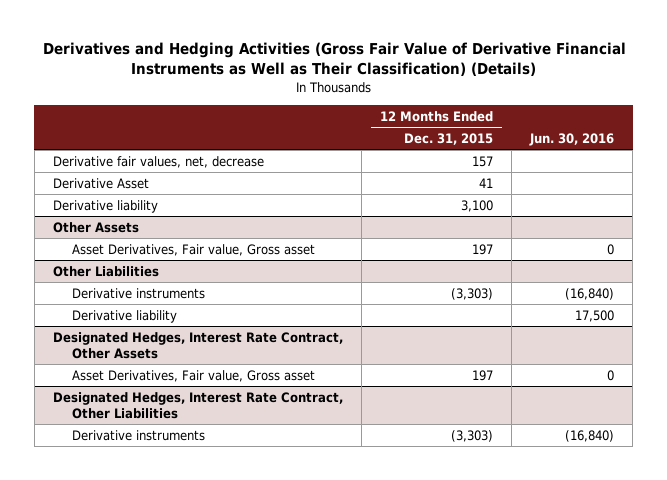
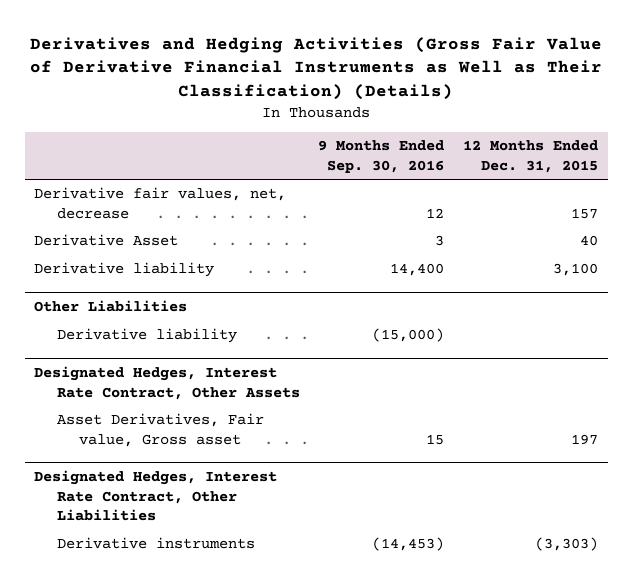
[529,132,615,146] Jun. 30, 2016 -> none
none -> [318,140,445,173] 9 Months Ended Sep. 30, 2016
[479,177,494,188] 41 -> [580,235,599,247] 40
[52,221,139,233] Other Assets -> none
[72,243,316,256] Asset Derivatives, Fair value, Gross asset -> none
[72,287,206,299] Derivative instruments -> none

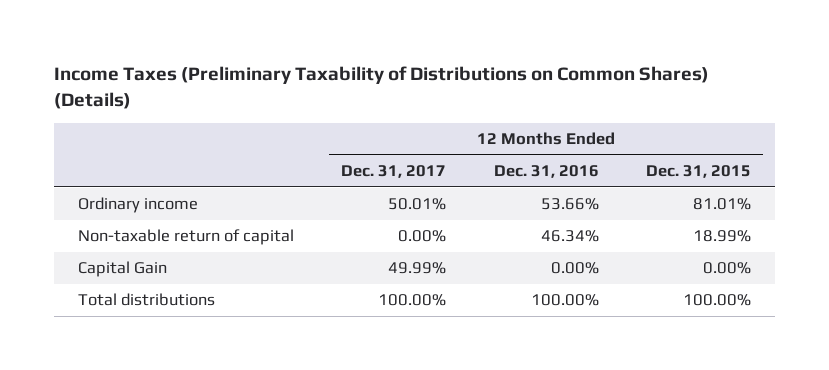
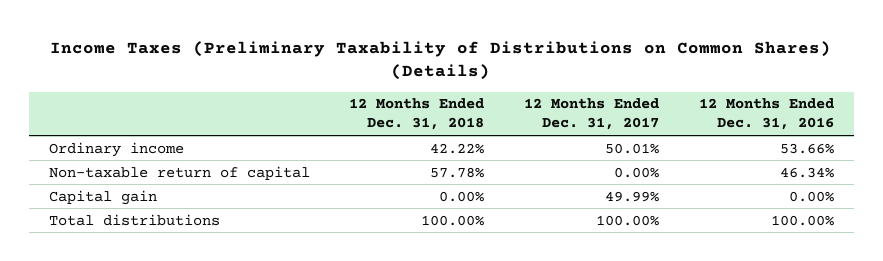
[646,164,752,178] Dec. 31, 2015 -> none
none -> [349,98,485,131] 12 Months Ended Dec. 31, 2018
[77,261,167,278] Capital Gain -> [48,189,157,205] Capital gain

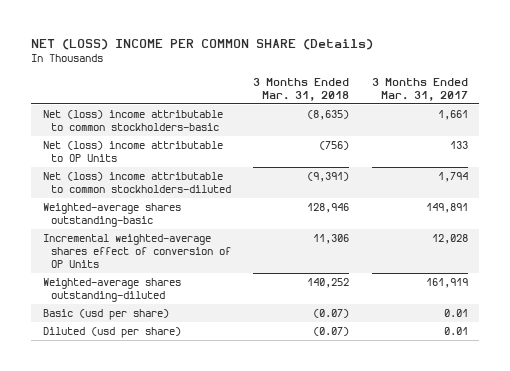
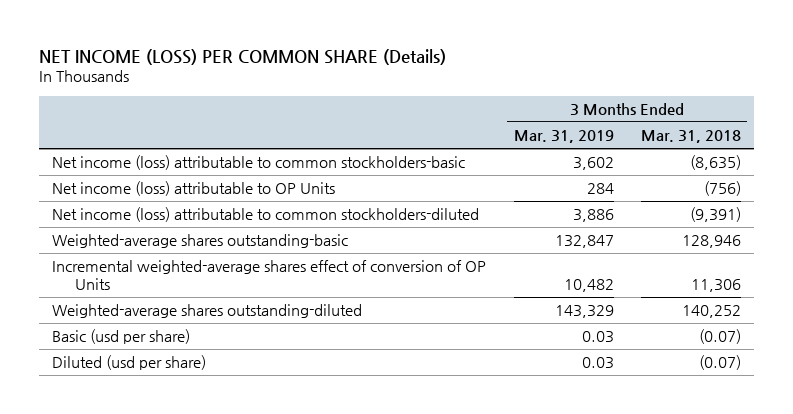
[31,38,374,50] NET (LOSS) INCOME PER COMMON SHARE (Details) -> [38,48,446,65] NET INCOME (LOSS) PER COMMON SHARE (Details)
[371,77,468,101] 3 Months Ended Mar. 31, 2017 -> none
none -> [513,130,614,144] Mar. 31, 2019
[42,110,223,131] Net (loss) income attributable to common stockholders-basic -> [52,155,466,171] Net income (loss) attributable to common stockholders-basic
[42,141,223,162] Net (loss) income attributable to OP Units -> [52,181,336,197] Net income (loss) attributable to OP Units
[42,172,232,193] Net (loss) income attributable to common stockholders-diluted -> [52,207,480,223] Net income (loss) attributable to common stockholders-diluted

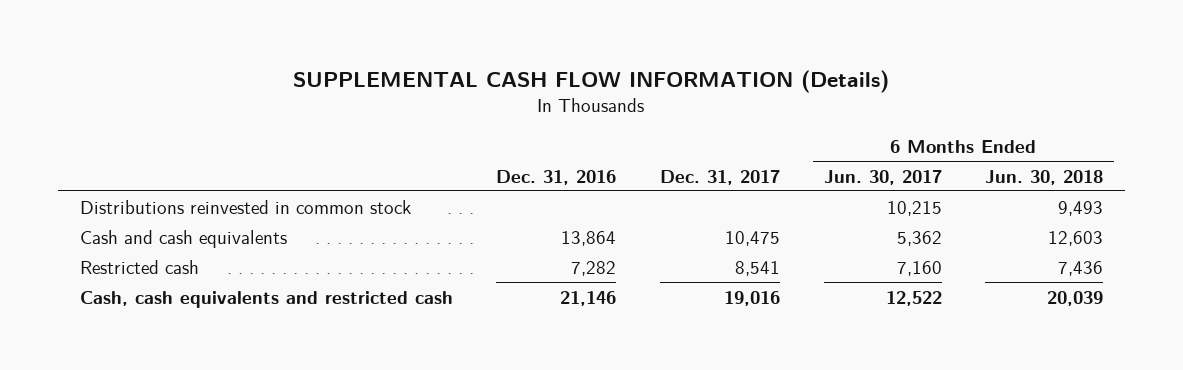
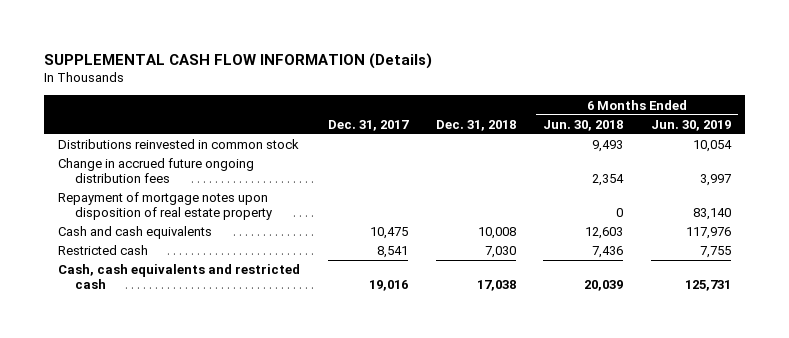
[496,169,617,185] Dec. 31, 2016 -> none
[823,169,942,185] Jun. 30, 2017 -> none
none -> [435,119,516,131] Dec. 31, 2018
none -> [650,119,731,131] Jun. 30, 2019
none -> [58,158,255,184] Change in accrued future ongoing distribution fees
none -> [58,192,272,221] Repayment of mortgage notes upon disposition of real estate property

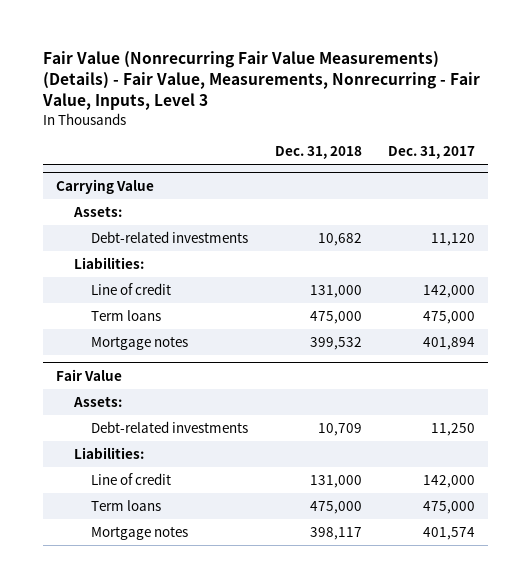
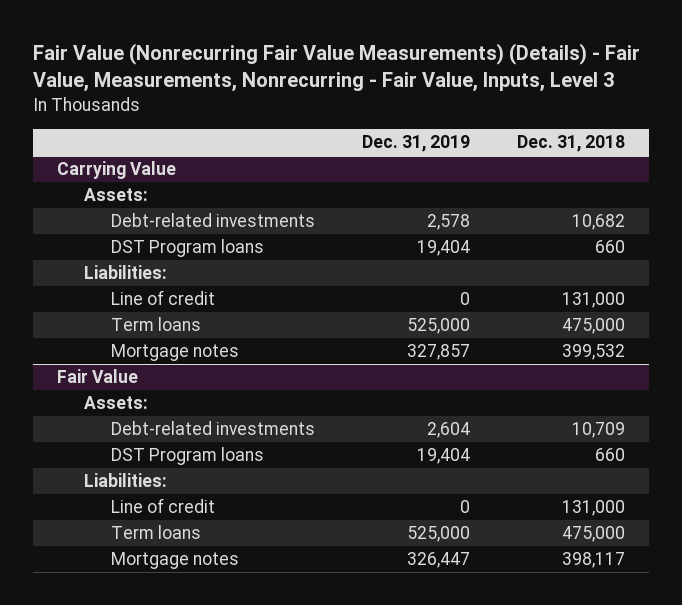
[387,146,475,160] Dec. 31, 2017 -> none
none -> [362,135,471,153] Dec. 31, 2019
none -> [111,239,265,258] DST Program loans
none -> [111,447,265,466] DST Program loans

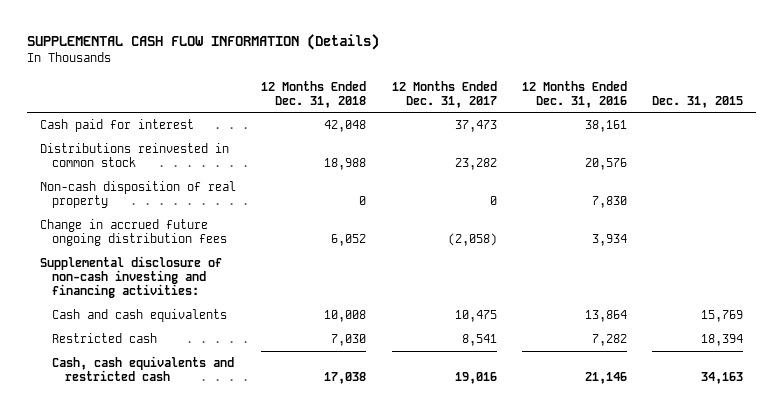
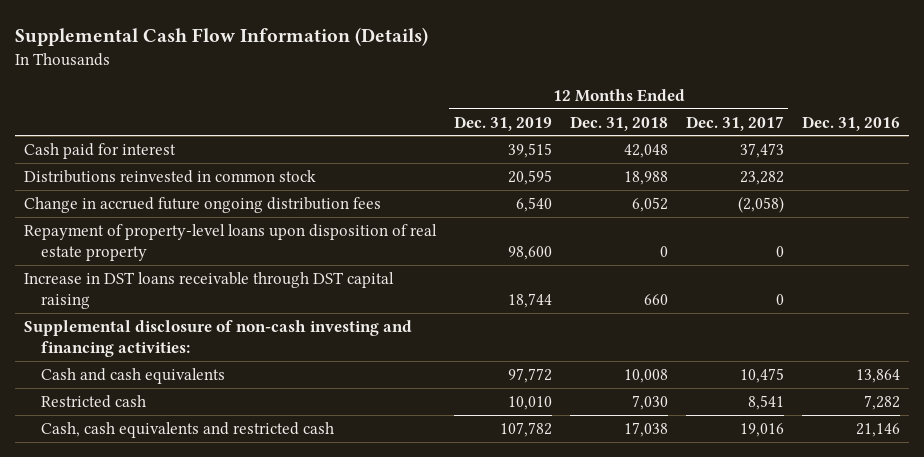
[27,34,380,51] SUPPLEMENTAL CASH FLOW INFORMATION (Details) -> [15,26,429,46] Supplemental Cash Flow Information (Details)
[521,80,627,108] 12 Months Ended Dec. 31, 2016 -> none
[652,95,744,108] Dec. 31, 2015 -> none
none -> [453,115,552,131] Dec. 31, 2019
none -> [801,115,900,131] Dec. 31, 2016
[39,181,236,209] Non-cash disposition of real property -> none
none -> [24,223,438,262] Repayment of property-level loans upon disposition of real estate property
none -> [24,271,395,310] Increase in DST loans receivable through DST capital raising

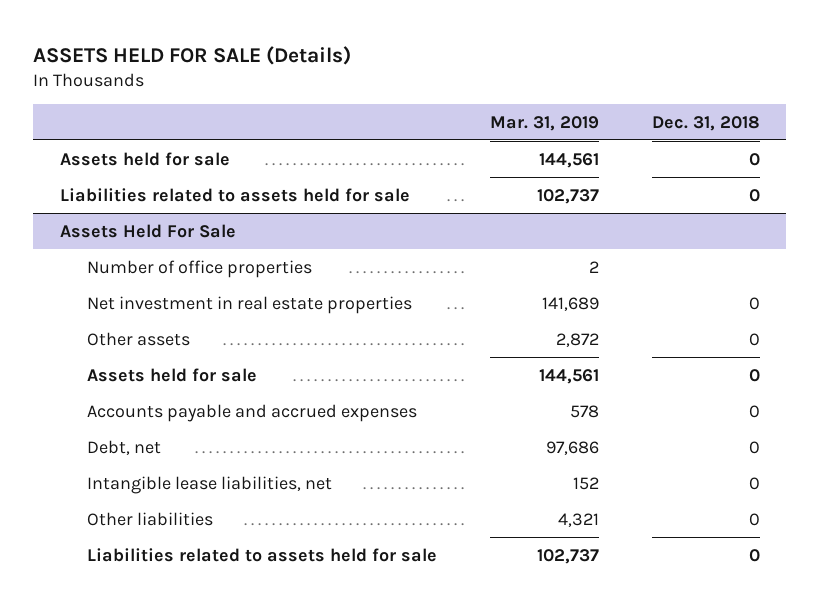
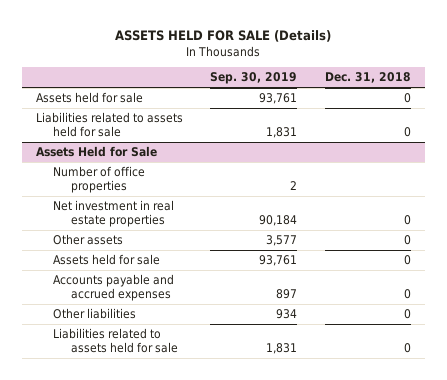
[490,115,600,131] Mar. 31, 2019 -> none
none -> [210,72,298,85] Sep. 30, 2019
[59,223,236,238] Assets Held For Sale -> [35,146,157,158] Assets Held for Sale
[87,439,162,455] Debt, net -> none
[87,475,333,494] Intangible lease liabilities, net -> none

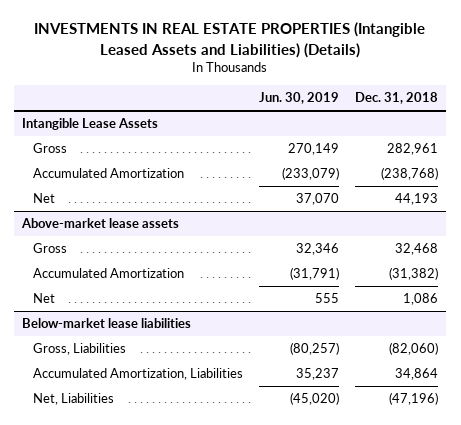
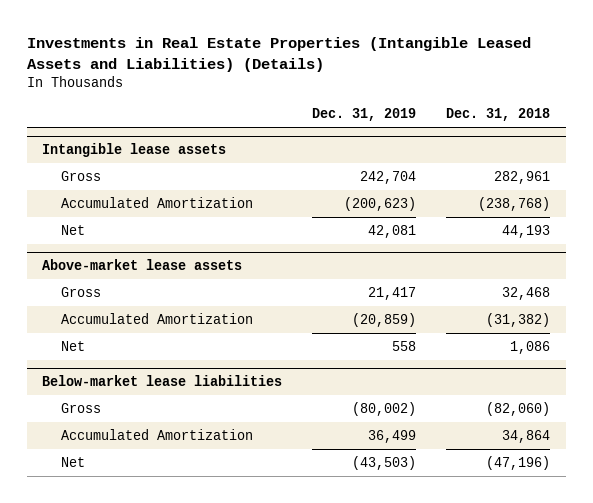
[34,22,426,58] INVESTMENTS IN REAL ESTATE PROPERTIES (Intangible Leased Assets and Liabilities) (Details) -> [27,37,532,72] Investments in Real Estate Properties (Intangible Leased Assets and Liabilities) (Details)
[258,92,339,105] Jun. 30, 2019 -> none
none -> [312,108,417,122] Dec. 31, 2019
[22,118,159,131] Intangible Lease Assets -> [42,143,227,158] Intangible lease assets
[32,343,126,356] Gross, Liabilities -> [61,402,102,413] Gross
[32,368,243,381] Accumulated Amortization, Liabilities -> [61,428,254,440] Accumulated Amortization
[32,393,114,406] Net, Liabilities -> [61,456,86,467] Net

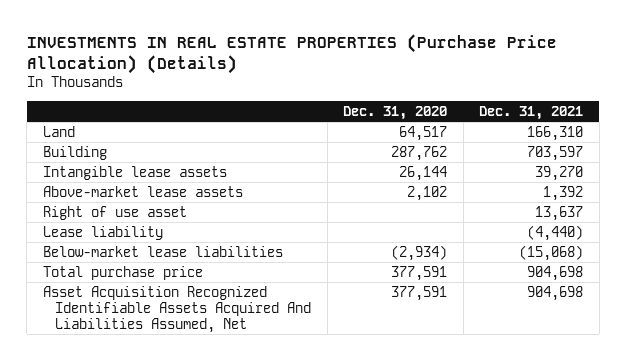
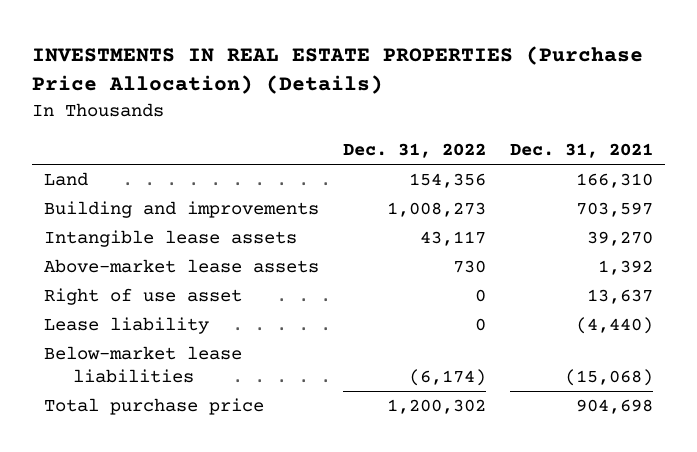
[343,105,448,120] Dec. 31, 2020 -> none
none -> [343,142,487,158] Dec. 31, 2022
[42,145,107,160] Building -> [44,201,320,219] Building and improvements
[42,285,312,333] Asset Acquisition Recognized Identifiable Assets Acquired And Liabilities Assumed, Net -> none

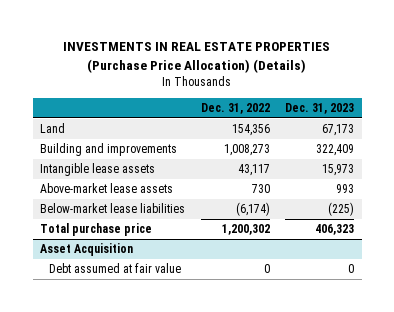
[510,142,654,158] Dec. 31, 2021 -> none
none -> [285,102,355,114] Dec. 31, 2023
[44,288,243,306] Right of use asset -> none
[44,317,210,335] Lease liability -> none
none -> [40,243,134,257] Asset Acquisition
none -> [49,263,182,274] Debt assumed at fair value

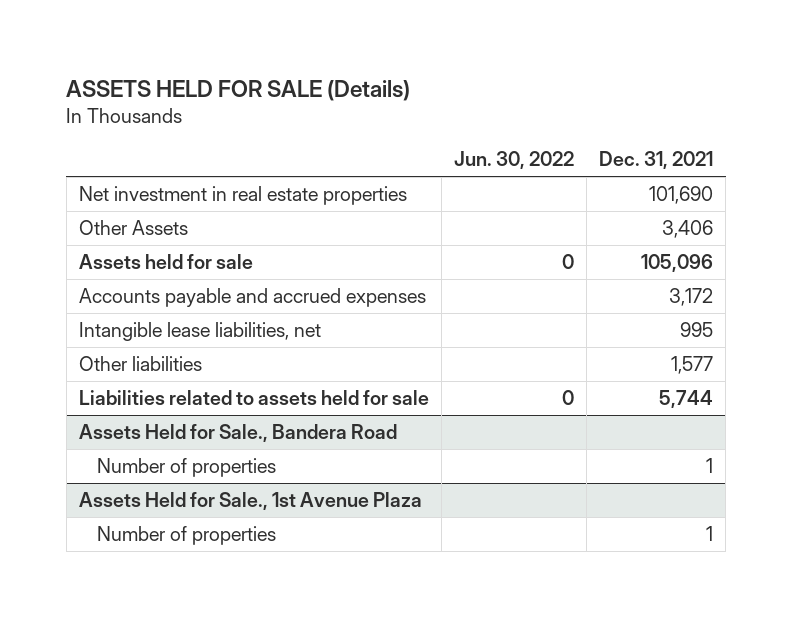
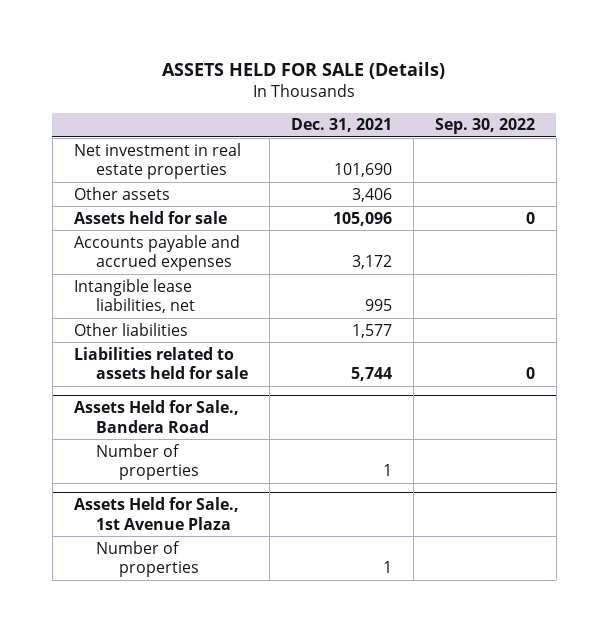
[454,151,575,170] Jun. 30, 2022 -> none
none -> [434,118,535,135] Sep. 30, 2022
[78,220,188,236] Other Assets -> [73,186,170,200] Other assets

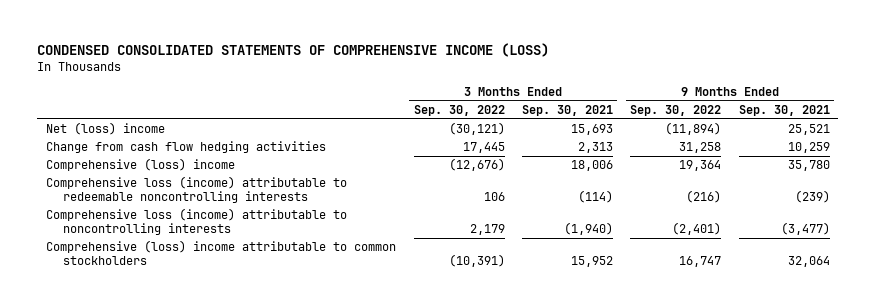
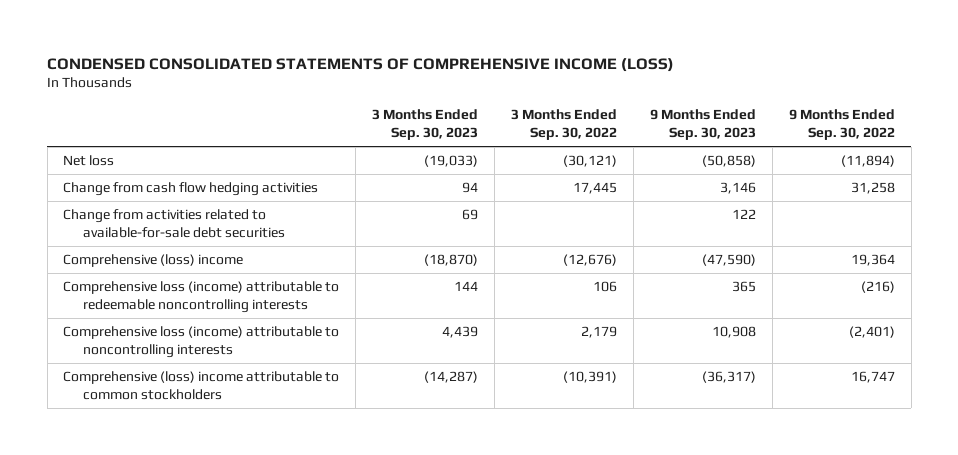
[521,105,613,117] Sep. 30, 2021 -> none
[738,105,830,117] Sep. 30, 2021 -> none
none -> [372,109,479,141] 3 Months Ended Sep. 30, 2023
none -> [649,109,756,141] 9 Months Ended Sep. 30, 2023
[46,122,166,136] Net (loss) income -> [63,155,115,167] Net loss
none -> [63,209,286,239] Change from activities related to available-for-sale debt securities

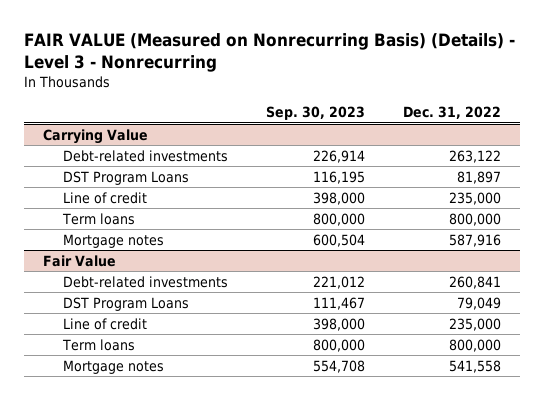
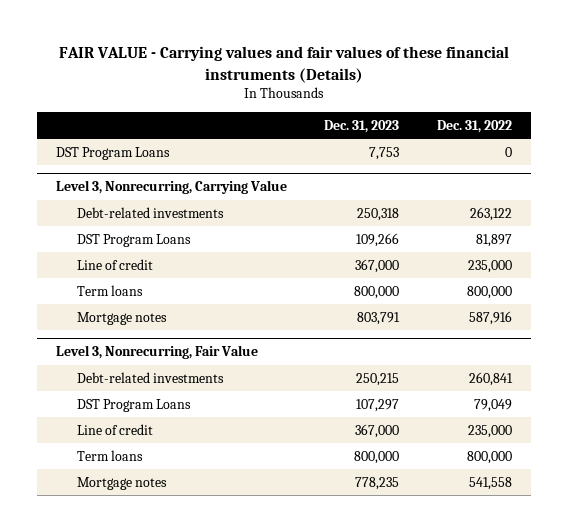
[24,33,516,73] FAIR VALUE (Measured on Nonrecurring Basis) (Details) - Level 3 - Nonrecurring -> [58,46,509,83] FAIR VALUE - Carrying values and fair values of these financial instruments (Details)
[266,106,366,121] Sep. 30, 2023 -> none
none -> [324,119,400,133] Dec. 31, 2023
[43,128,149,144] Carrying Value -> none
none -> [55,146,170,160] DST Program Loans
none -> [55,180,287,195] Level 3, Nonrecurring, Carrying Value
[43,254,117,267] Fair Value -> none
none -> [55,345,258,360] Level 3, Nonrecurring, Fair Value

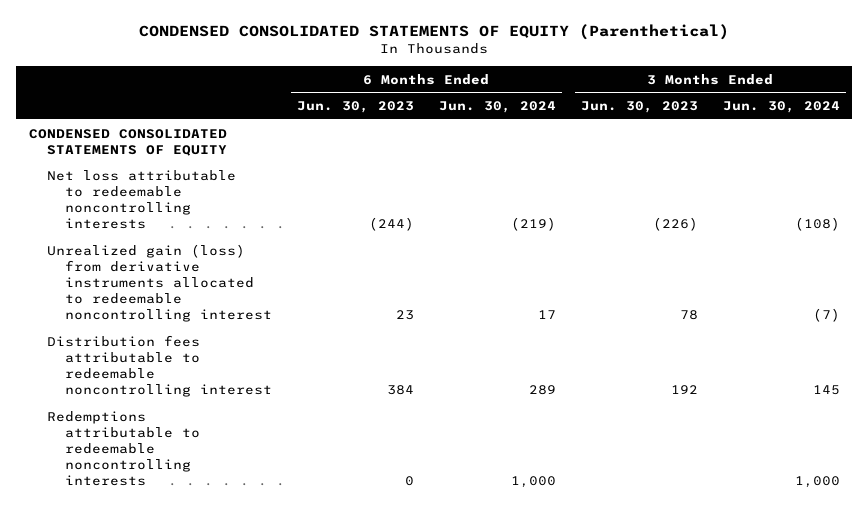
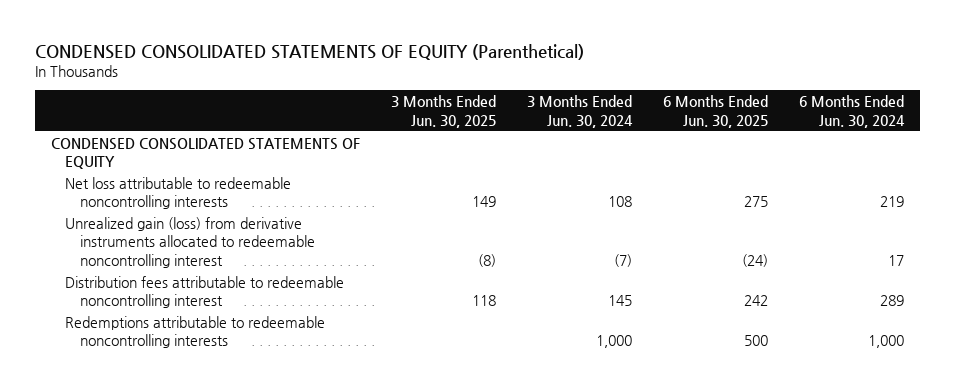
[296,100,414,113] Jun. 30, 2023 -> none
[580,100,698,113] Jun. 30, 2023 -> none
none -> [390,95,496,128] 3 Months Ended Jun. 30, 2025
none -> [663,95,769,128] 6 Months Ended Jun. 30, 2025
[510,217,556,232] (219) -> [880,196,905,208] 219
[794,217,840,232] (108) -> [608,196,633,208] 108

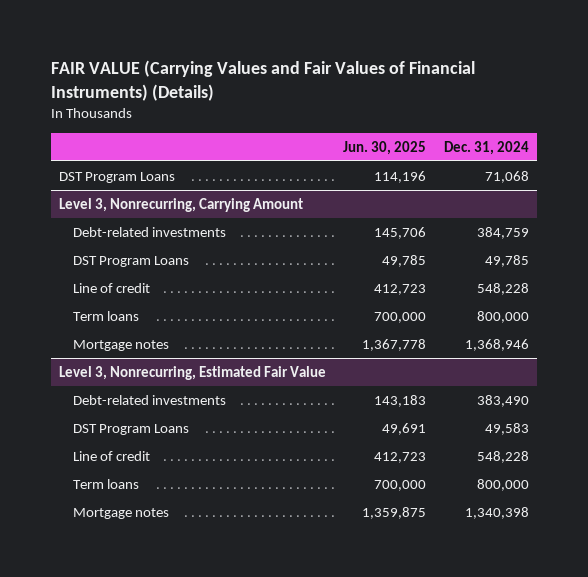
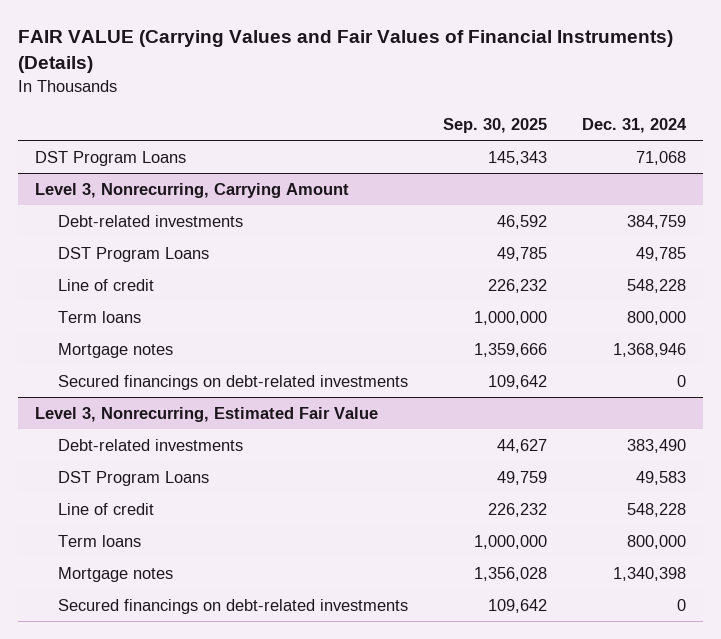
[343,140,427,155] Jun. 30, 2025 -> none
none -> [442,118,547,134] Sep. 30, 2025
none -> [57,374,408,390] Secured financings on debt-related investments
none -> [57,598,408,614] Secured financings on debt-related investments

